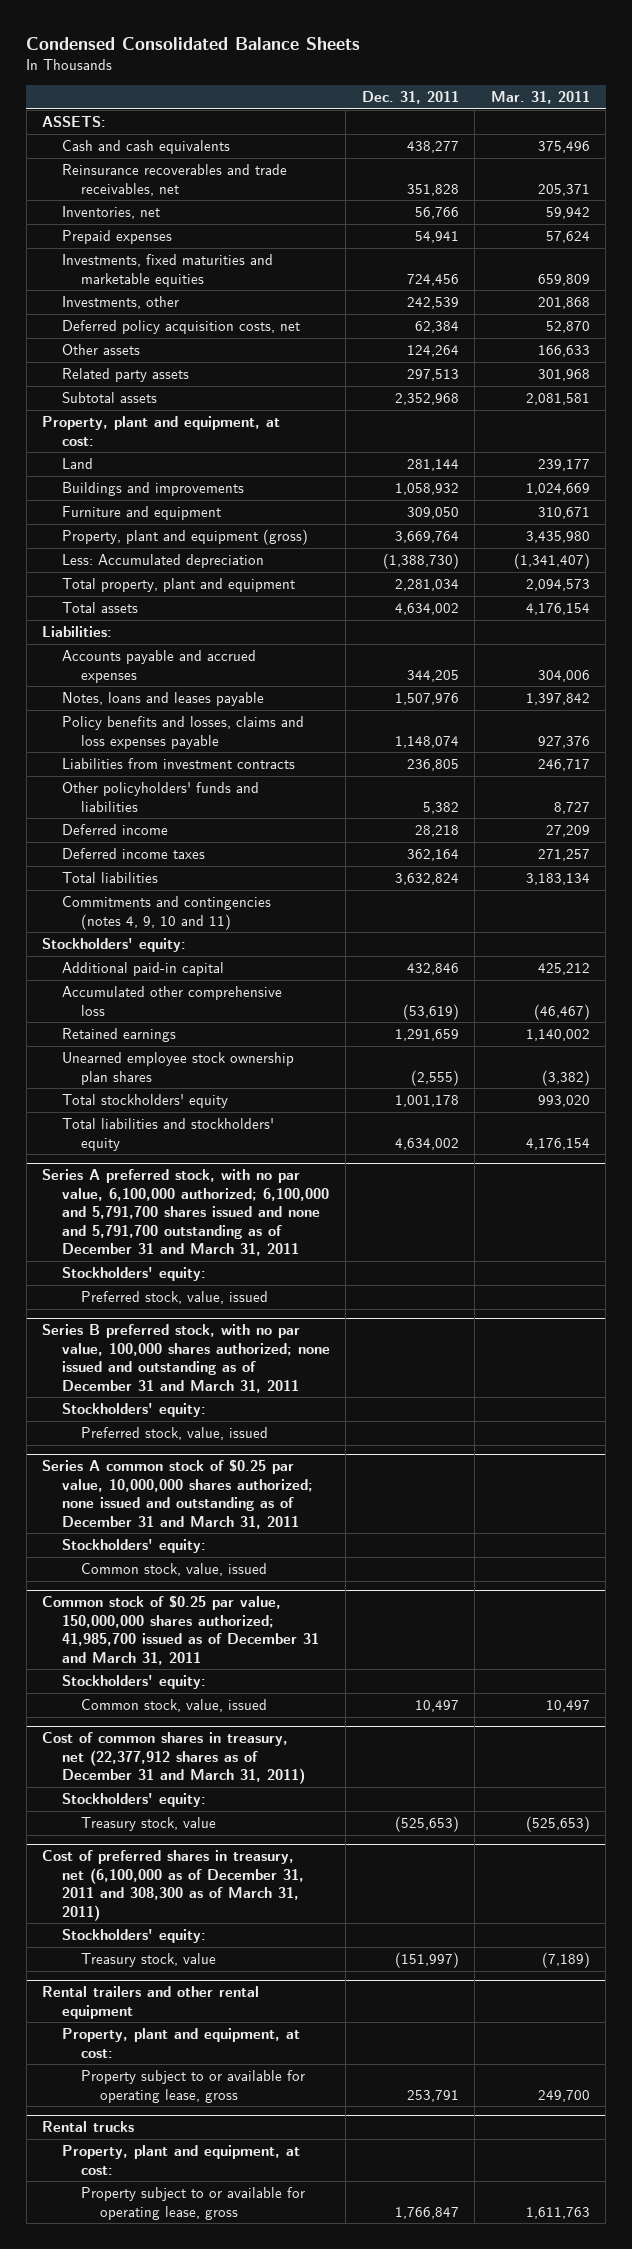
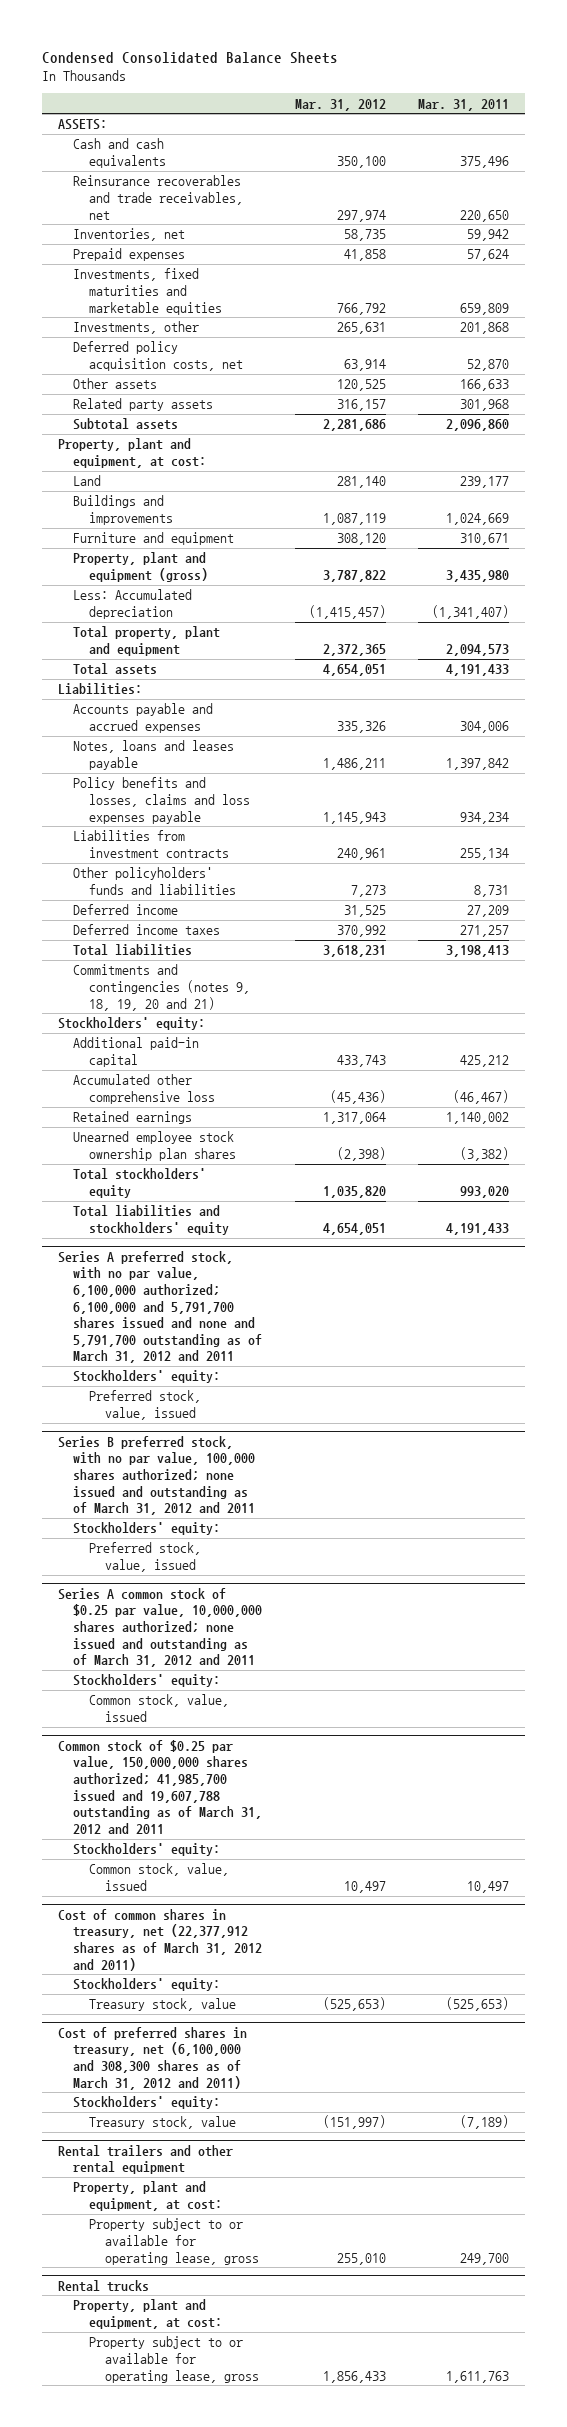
[361,91,459,105] Dec. 31, 2011 -> none
none -> [294,98,386,111] Mar. 31, 2012
[537,183,590,196] 205,371 -> [460,209,510,222] 220,650
[525,393,590,406] 2,081,581 -> [446,419,510,432] 2,096,860
[525,603,590,616] 4,176,154 -> [446,664,510,677] 4,191,433
[537,735,590,748] 927,376 -> [460,811,510,824] 934,234
[537,759,590,772] 246,717 -> [460,847,510,860] 255,134
[553,801,590,814] 8,727 -> [474,884,510,897] 8,731
[525,873,590,886] 3,183,134 -> [446,945,510,958] 3,198,413
[61,896,271,930] Commitments and contingencies (notes 4, 9, 10 and 11) -> [73,964,251,1011] Commitments and contingencies (notes 9, 18, 19, 20 and 21)
[525,1137,590,1150] 4,176,154 -> [446,1222,510,1235] 4,191,433
[42,1169,329,1257] Series A preferred stock, with no par value, 6,100,000 authorized; 6,100,000 and 5,791,700 shares issued and none and 5,791,700 outstanding as of December 31 and March 31, 2011 -> [57,1250,263,1364] Series A preferred stock, with no par value, 6,100,000 authorized; 6,100,000 and 5,791,700 shares issued and none and 5,791,700 outstanding as of March 31, 2012 and 2011
[42,1324,330,1393] Series B preferred stock, with no par value, 100,000 shares authorized; none issued and outstanding as of December 31 and March 31, 2011 -> [57,1435,256,1516] Series B preferred stock, with no par value, 100,000 shares authorized; none issued and outstanding as of March 31, 2012 and 2011
[42,1459,313,1529] Series A common stock of $0.25 par value, 10,000,000 shares authorized; none issued and outstanding as of December 31 and March 31, 2011 -> [57,1587,263,1668] Series A common stock of $0.25 par value, 10,000,000 shares authorized; none issued and outstanding as of March 31, 2012 and 2011
[42,1595,319,1665] Common stock of $0.25 par value, 150,000,000 shares authorized; 41,985,700 issued as of December 31 and March 31, 2011 -> [57,1739,263,1834] Common stock of $0.25 par value, 150,000,000 shares authorized; 41,985,700 issued and 19,607,788 outstanding as of March 31, 2012 and 2011
[42,1732,305,1785] Cost of common shares in treasury, net (22,377,912 shares as of December 31 and March 31, 2011) -> [57,1908,263,1971] Cost of common shares in treasury, net (22,377,912 shares as of March 31, 2012 and 2011)
[42,1850,304,1921] Cost of preferred shares in treasury, net (6,100,000 as of December 31, 2011 and 308,300 as of March 31, 2011) -> [57,2026,247,2090] Cost of preferred shares in treasury, net (6,100,000 and 308,300 shares as of March 31, 2012 and 2011)

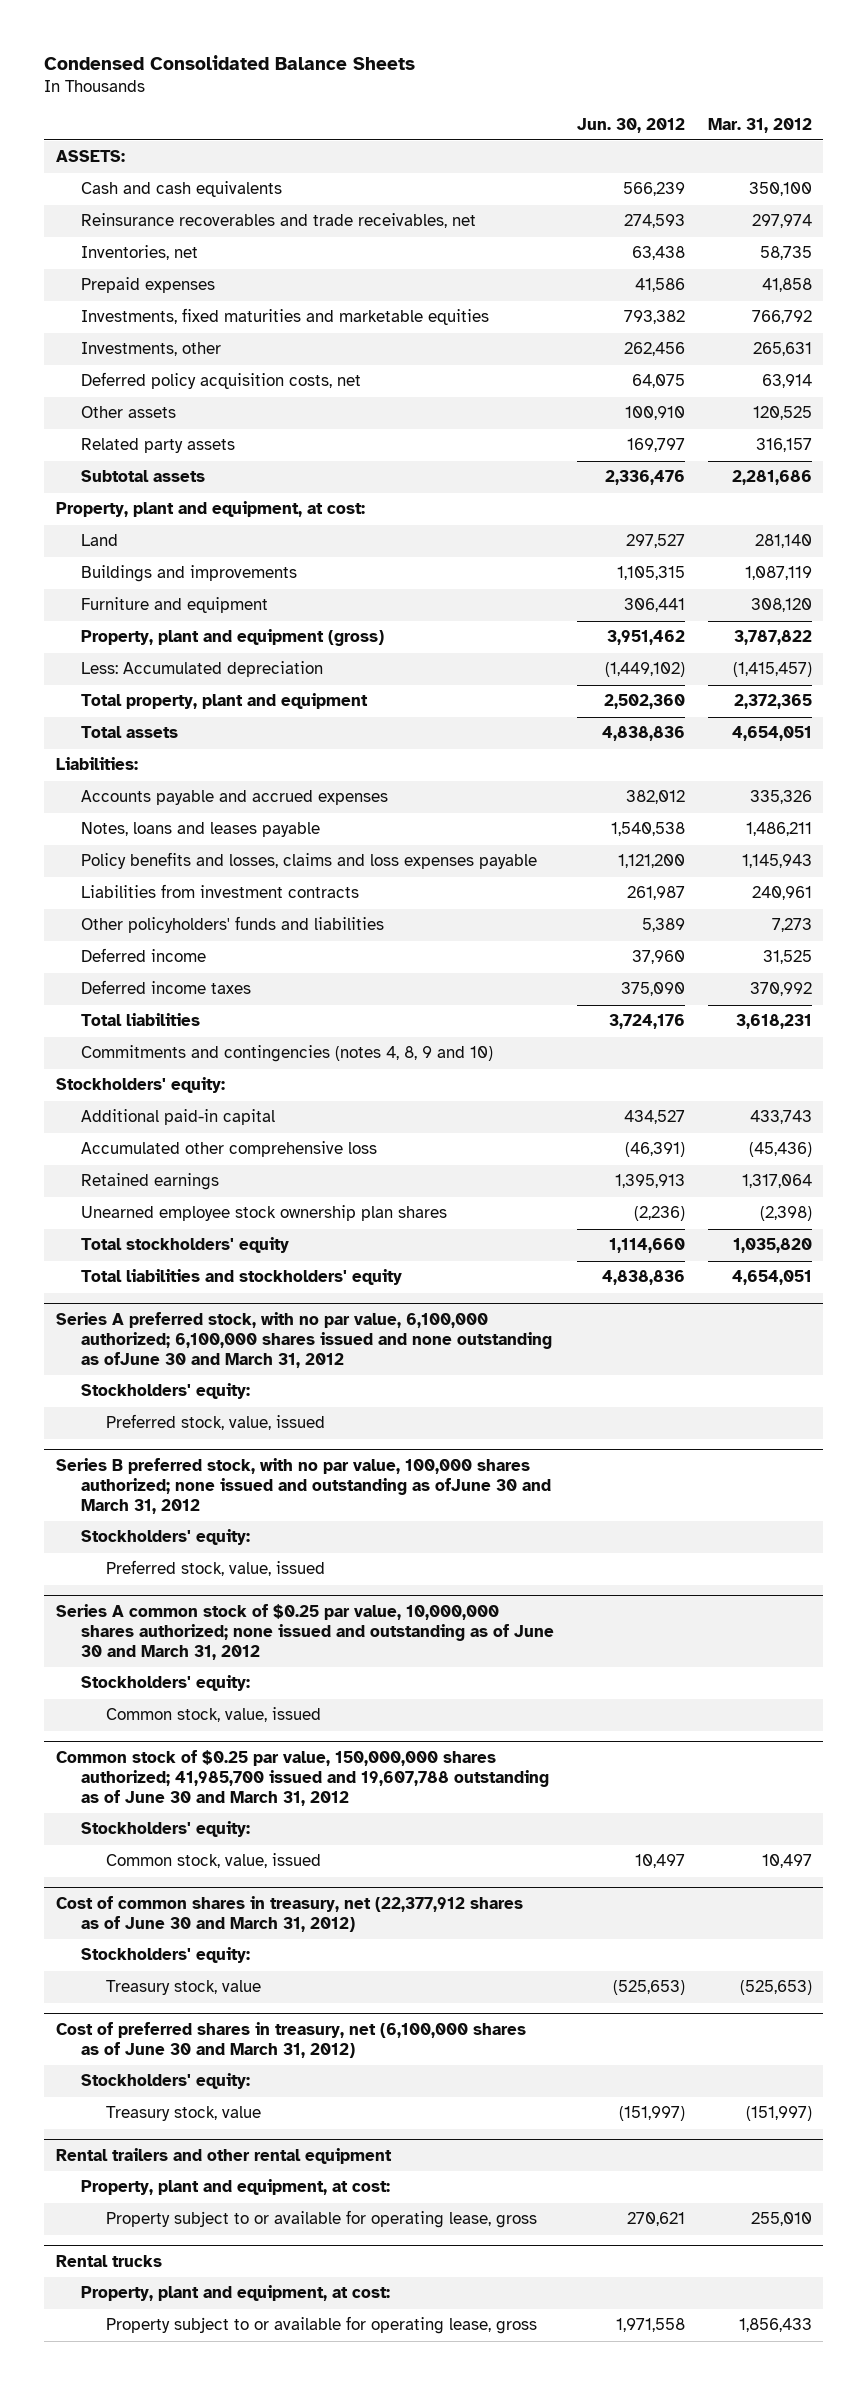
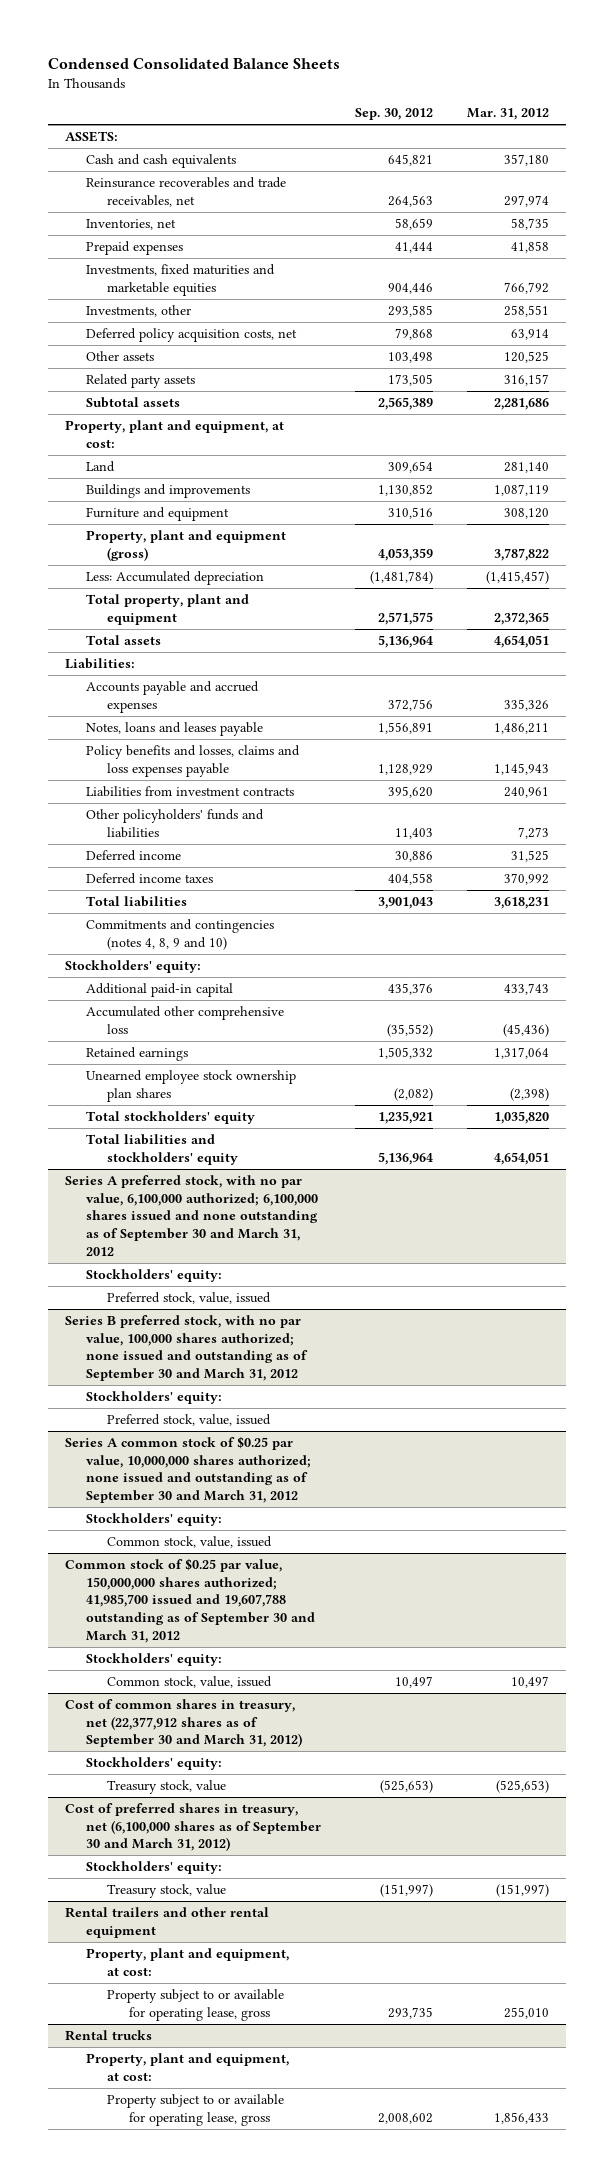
[576,117,685,133] Jun. 30, 2012 -> none
none -> [355,108,434,121] Sep. 30, 2012
[748,182,812,197] 350,100 -> [504,153,550,166] 357,180
[752,342,812,357] 265,631 -> [504,304,550,317] 258,551
[55,1311,552,1369] Series A preferred stock, with no par value, 6,100,000 authorized; 6,100,000 shares issued and none outstanding as ofJune 30 and March 31, 2012 -> [64,1174,319,1256] Series A preferred stock, with no par value, 6,100,000 authorized; 6,100,000 shares issued and none outstanding as of September 30 and March 31, 2012
[55,1457,551,1515] Series B preferred stock, with no par value, 100,000 shares authorized; none issued and outstanding as ofJune 30 and March 31, 2012 -> [64,1314,309,1381] Series B preferred stock, with no par value, 100,000 shares authorized; none issued and outstanding as of September 30 and March 31, 2012
[55,1603,554,1661] Series A common stock of $0.25 par value, 10,000,000 shares authorized; none issued and outstanding as of June 30 and March 31, 2012 -> [64,1435,312,1503] Series A common stock of $0.25 par value, 10,000,000 shares authorized; none issued and outstanding as of September 30 and March 31, 2012
[55,1749,549,1807] Common stock of $0.25 par value, 150,000,000 shares authorized; 41,985,700 issued and 19,607,788 outstanding as of June 30 and March 31, 2012 -> [64,1557,316,1643] Common stock of $0.25 par value, 150,000,000 shares authorized; 41,985,700 issued and 19,607,788 outstanding as of September 30 and March 31, 2012
[55,1895,523,1932] Cost of common shares in treasury, net (22,377,912 shares as of June 30 and March 31, 2012) -> [64,1698,303,1748] Cost of common shares in treasury, net (22,377,912 shares as of September 30 and March 31, 2012)
[55,2021,526,2058] Cost of preferred shares in treasury, net (6,100,000 shares as of June 30 and March 31, 2012) -> [64,1802,322,1852] Cost of preferred shares in treasury, net (6,100,000 shares as of September 30 and March 31, 2012)

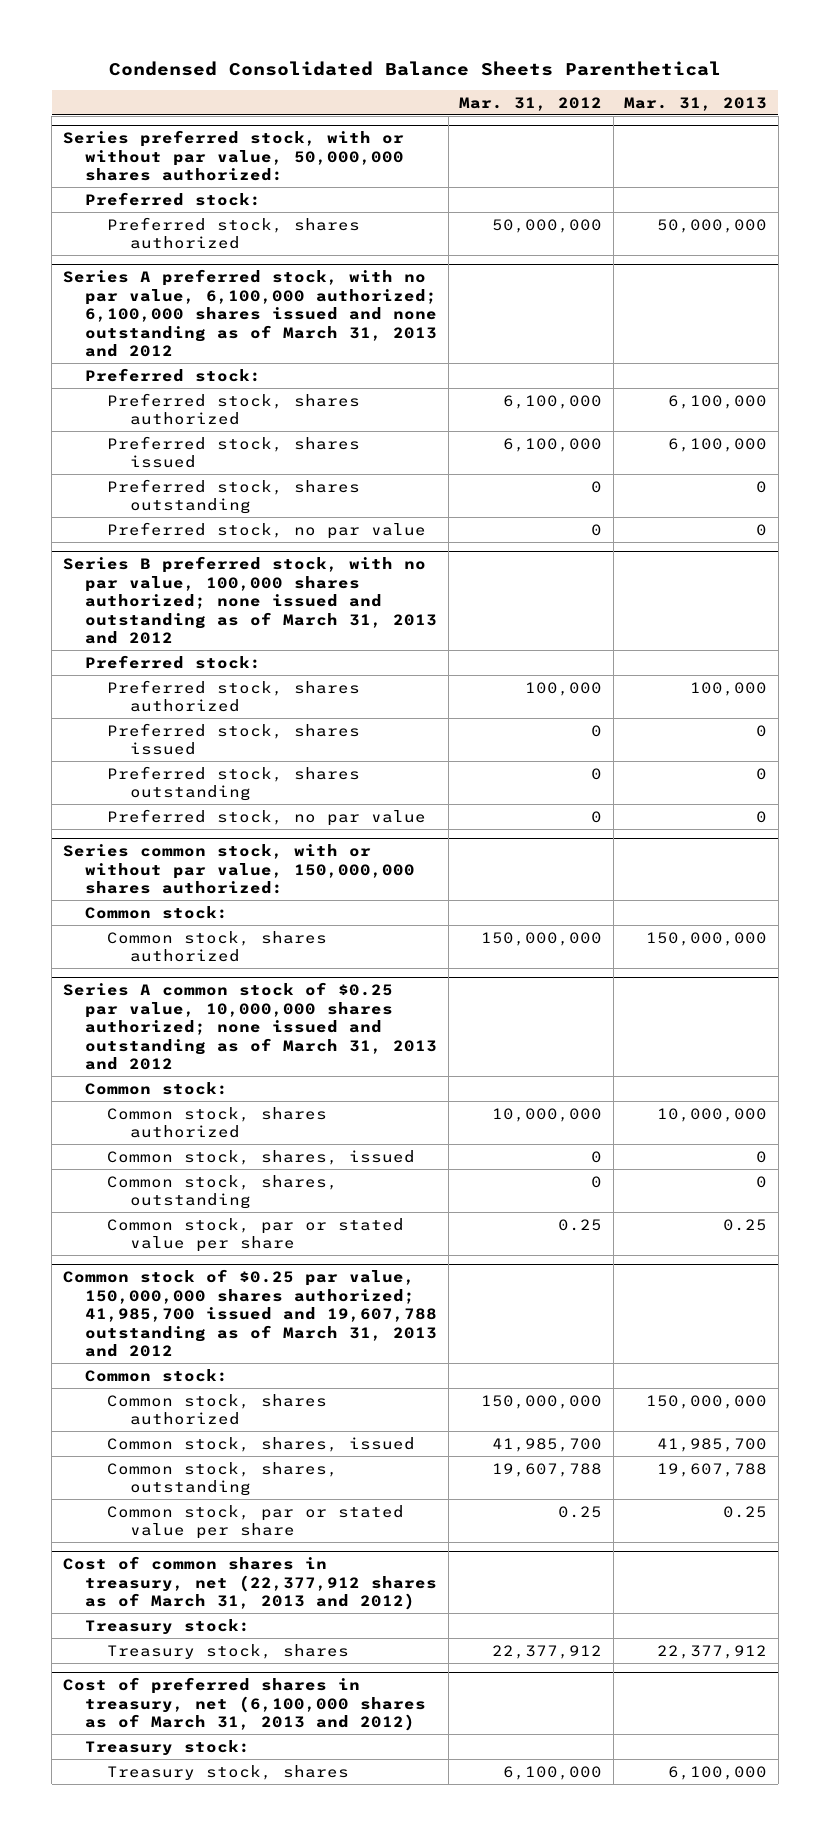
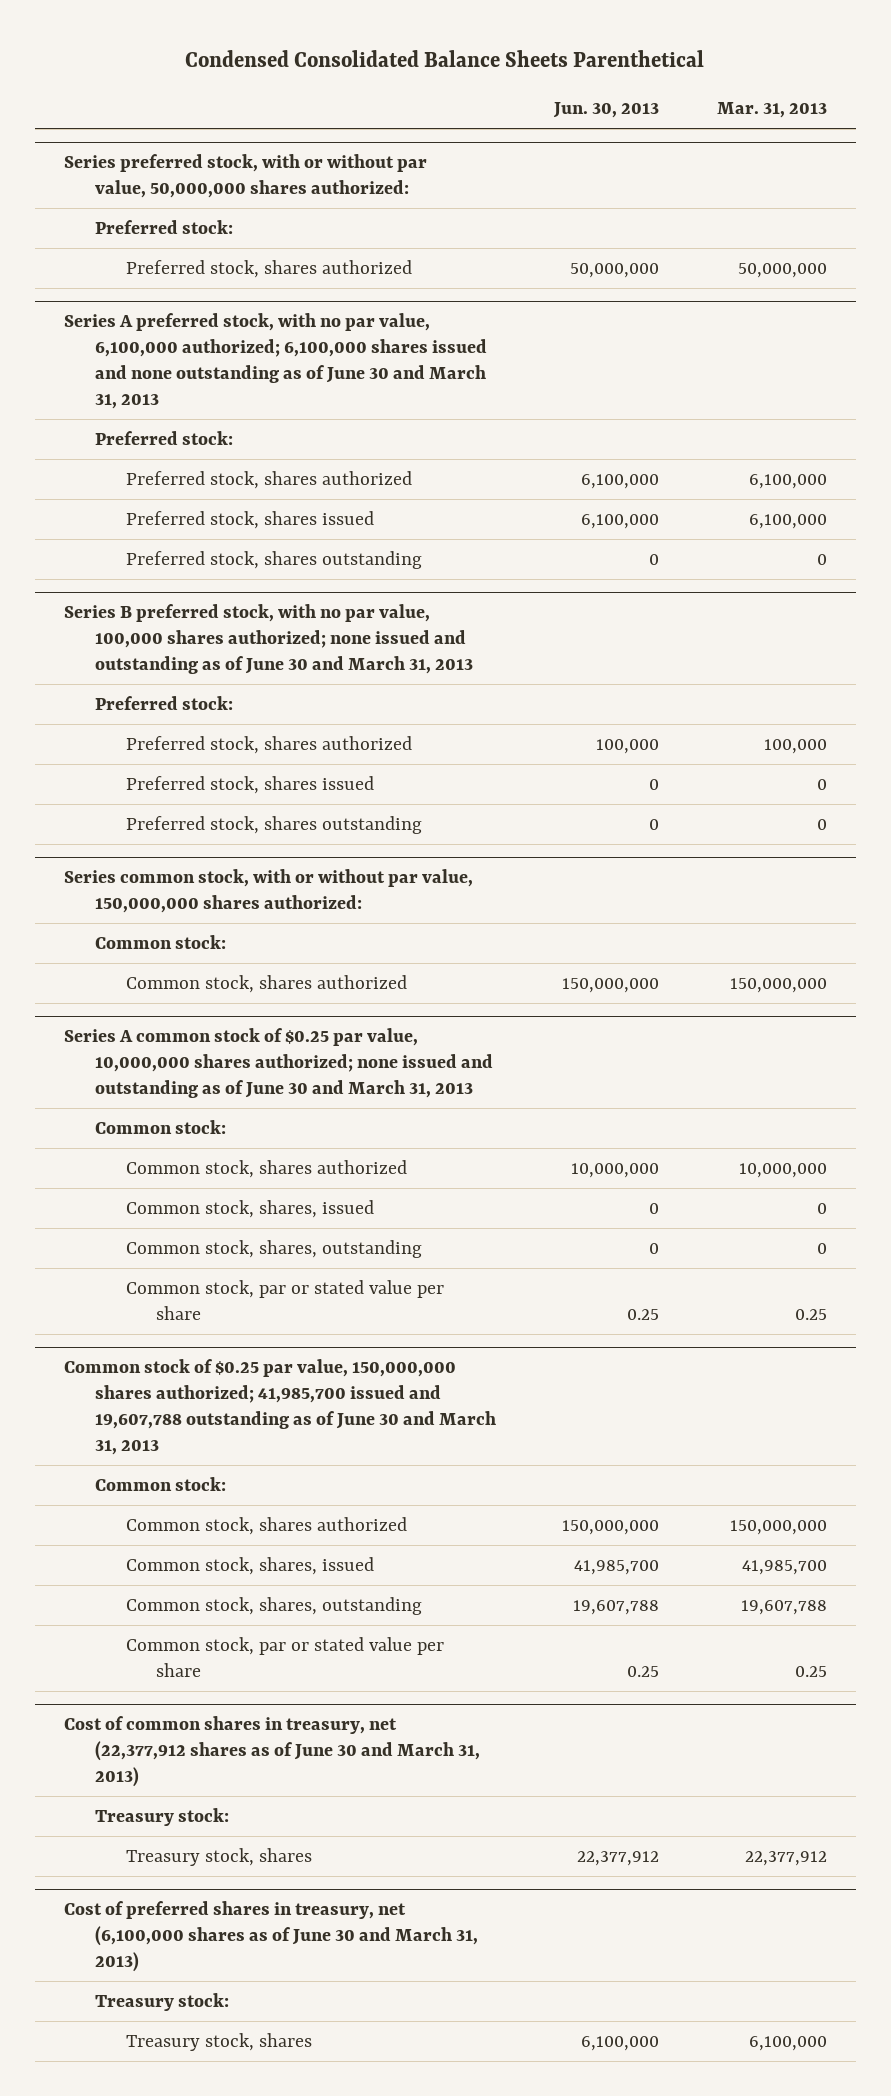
[459,96,603,111] Mar. 31, 2012 -> none
none -> [552,102,659,119] Jun. 30, 2013
[62,268,438,358] Series A preferred stock, with no par value, 6,100,000 authorized; 6,100,000 shares issued and none outstanding as of March 31, 2013 and 2012 -> [64,312,487,410] Series A preferred stock, with no par value, 6,100,000 authorized; 6,100,000 shares issued and none outstanding as of June 30 and March 31, 2013
[107,521,427,539] Preferred stock, no par value -> none
[62,555,438,645] Series B preferred stock, with no par value, 100,000 shares authorized; none issued and outstanding as of March 31, 2013 and 2012 -> [64,603,473,675] Series B preferred stock, with no par value, 100,000 shares authorized; none issued and outstanding as of June 30 and March 31, 2013
[107,808,427,826] Preferred stock, no par value -> none
[62,981,438,1071] Series A common stock of $0.25 par value, 10,000,000 shares authorized; none issued and outstanding as of March 31, 2013 and 2012 -> [64,1027,493,1099] Series A common stock of $0.25 par value, 10,000,000 shares authorized; none issued and outstanding as of June 30 and March 31, 2013
[62,1268,438,1358] Common stock of $0.25 par value, 150,000,000 shares authorized; 41,985,700 issued and 19,607,788 outstanding as of March 31, 2013 and 2012 -> [64,1358,496,1456] Common stock of $0.25 par value, 150,000,000 shares authorized; 41,985,700 issued and 19,607,788 outstanding as of June 30 and March 31, 2013
[62,1555,438,1611] Cost of common shares in treasury, net (22,377,912 shares as of March 31, 2013 and 2012) -> [64,1715,480,1788] Cost of common shares in treasury, net (22,377,912 shares as of June 30 and March 31, 2013)
[62,1676,427,1732] Cost of preferred shares in treasury, net (6,100,000 shares as of March 31, 2013 and 2012) -> [64,1900,478,1973] Cost of preferred shares in treasury, net (6,100,000 shares as of June 30 and March 31, 2013)

